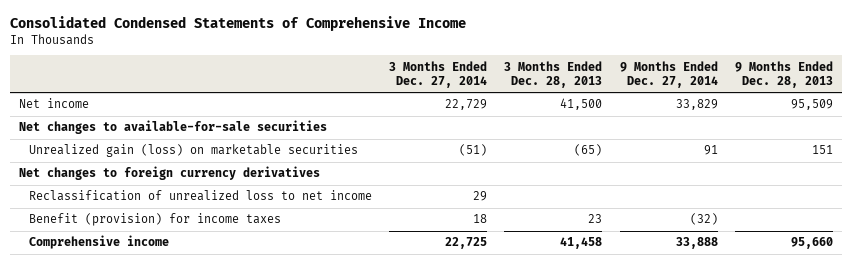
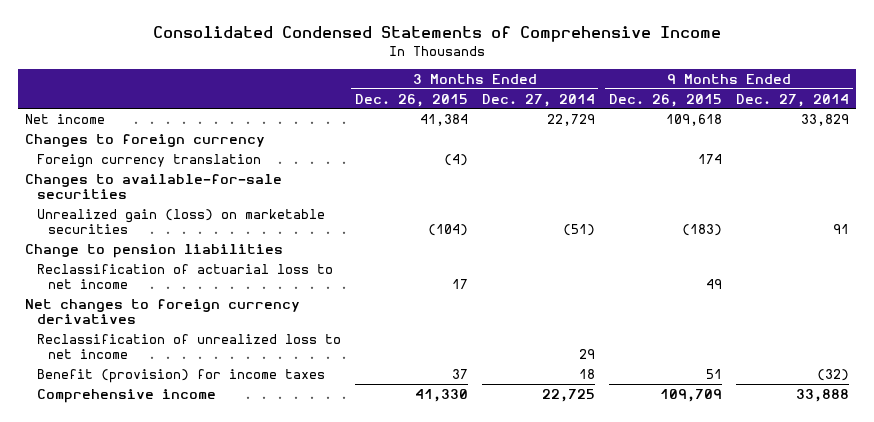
[504,60,603,89] 3 Months Ended Dec. 28, 2013 -> none
[735,60,834,89] 9 Months Ended Dec. 28, 2013 -> none
none -> [354,93,468,107] Dec. 26, 2015
none -> [608,93,722,107] Dec. 26, 2015
none -> [24,133,265,147] Changes to foreign currency
none -> [36,153,261,168] Foreign currency translation
[19,120,328,135] Net changes to available-for-sale securities -> [24,173,282,200] Changes to available-for-sale securities
none -> [24,243,283,258] Change to pension liabilities
none -> [36,263,333,290] Reclassification of actuarial loss to net income

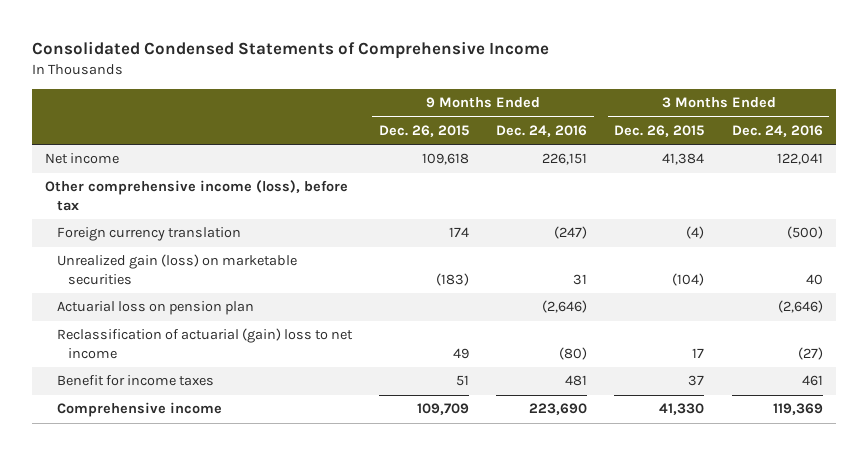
[481,93,595,107] Dec. 27, 2014 -> none
[736,93,850,107] Dec. 27, 2014 -> none
none -> [496,125,588,138] Dec. 24, 2016
none -> [731,125,823,138] Dec. 24, 2016
[24,133,265,147] Changes to foreign currency -> none
none -> [45,180,349,211] Other comprehensive income (loss), before tax
[24,173,282,200] Changes to available-for-sale securities -> none
[24,243,283,258] Change to pension liabilities -> none
[24,298,300,325] Net changes to foreign currency derivatives -> none
[36,333,341,360] Reclassification of unrealized loss to net income -> none
none -> [56,301,254,316] Actuarial loss on pension plan
[36,263,333,290] Reclassification of actuarial loss to net income -> [56,328,353,359] Reclassification of actuarial (gain) loss to net income
[36,368,325,383] Benefit (provision) for income taxes -> [56,375,214,387] Benefit for income taxes

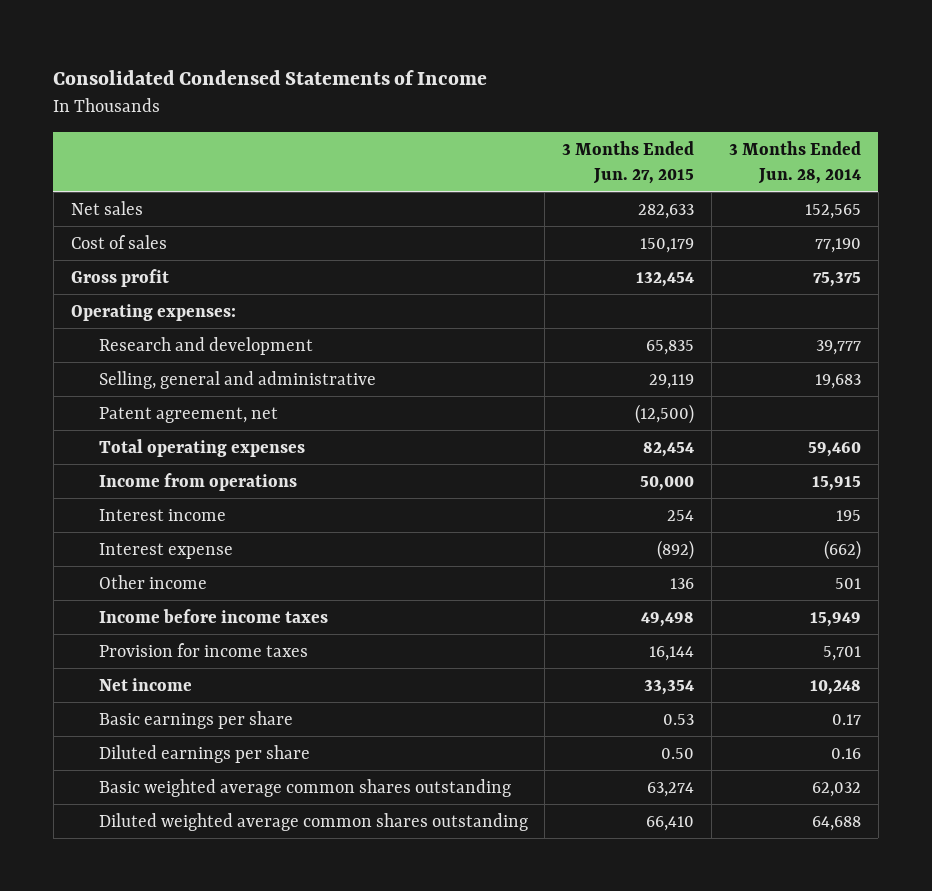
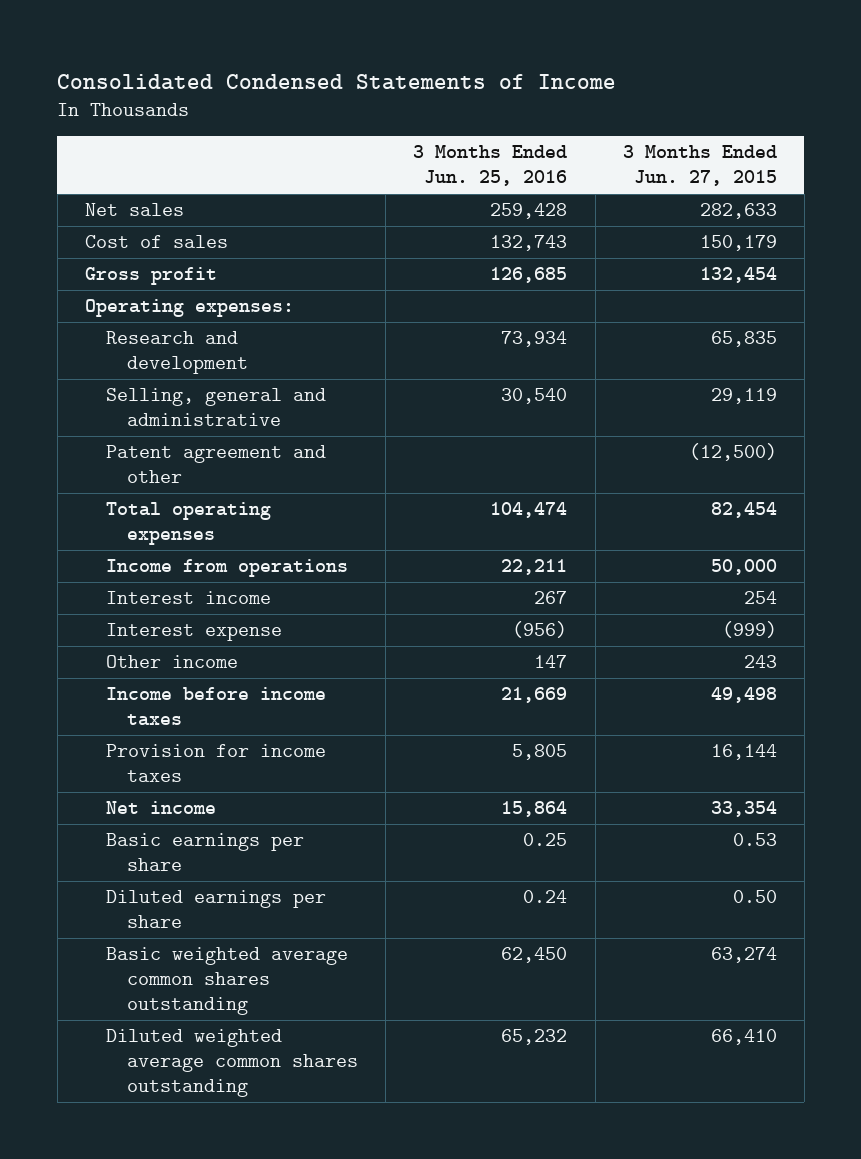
[728,140,861,185] 3 Months Ended Jun. 28, 2014 -> none
none -> [413,145,568,187] 3 Months Ended Jun. 25, 2016
[98,406,278,423] Patent agreement, net -> [106,445,327,484] Patent agreement and other
[657,539,695,560] (892) -> [721,621,777,639] (999)
[670,577,695,589] 136 -> [743,655,777,669] 243

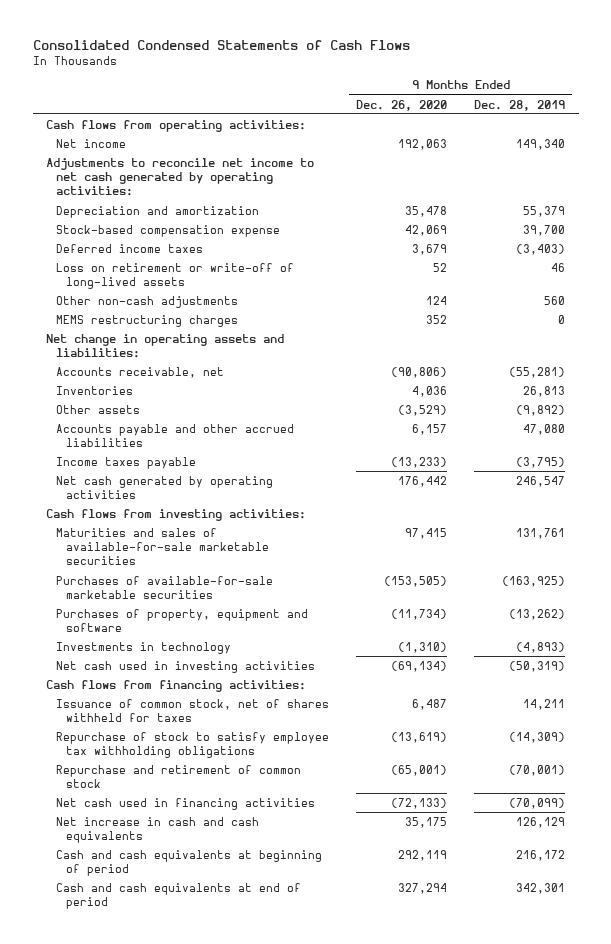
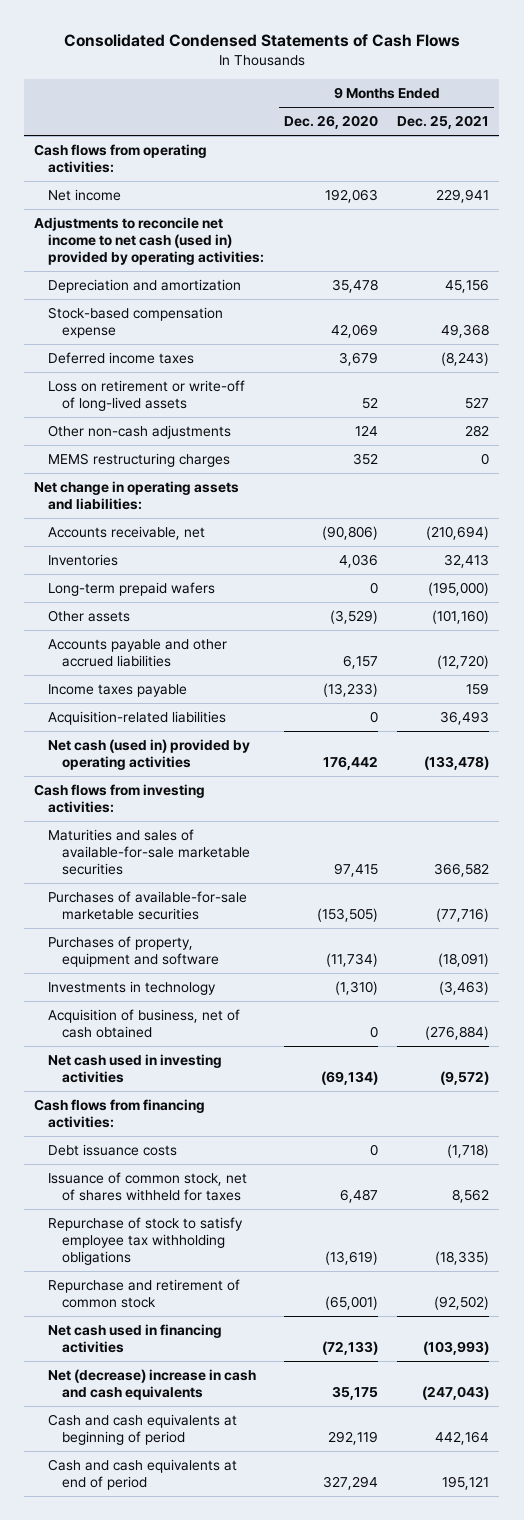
[474,99,566,111] Dec. 28, 2019 -> none
none -> [397,114,490,129] Dec. 25, 2021
[46,157,315,197] Adjustments to reconcile net income to net cash generated by operating activities: -> [34,216,265,266] Adjustments to reconcile net income to net cash (used in) provided by operating activities:
none -> [48,581,216,596] Long-term prepaid wafers
none -> [48,710,227,725] Acquisition-related liabilities
[55,475,273,500] Net cash generated by operating activities -> [48,738,251,771] Net cash (used in) provided by operating activities
none -> [48,1008,241,1039] Acquisition of business, net of cash obtained
none -> [48,1143,178,1156] Debt issuance costs
[55,816,259,844] Net increase in cash and cash equivalents -> [48,1368,257,1401] Net (decrease) increase in cash and cash equivalents

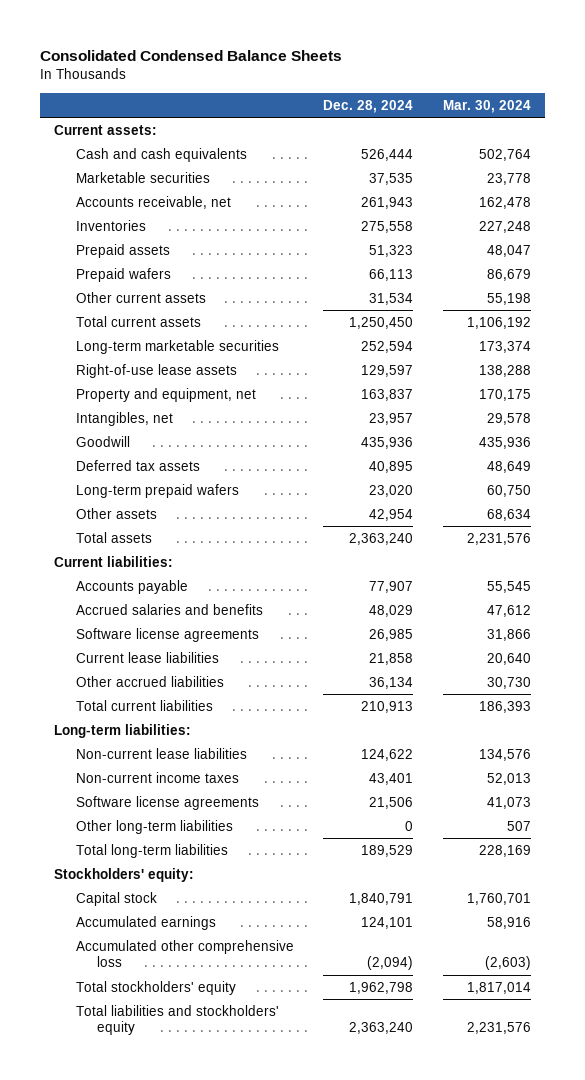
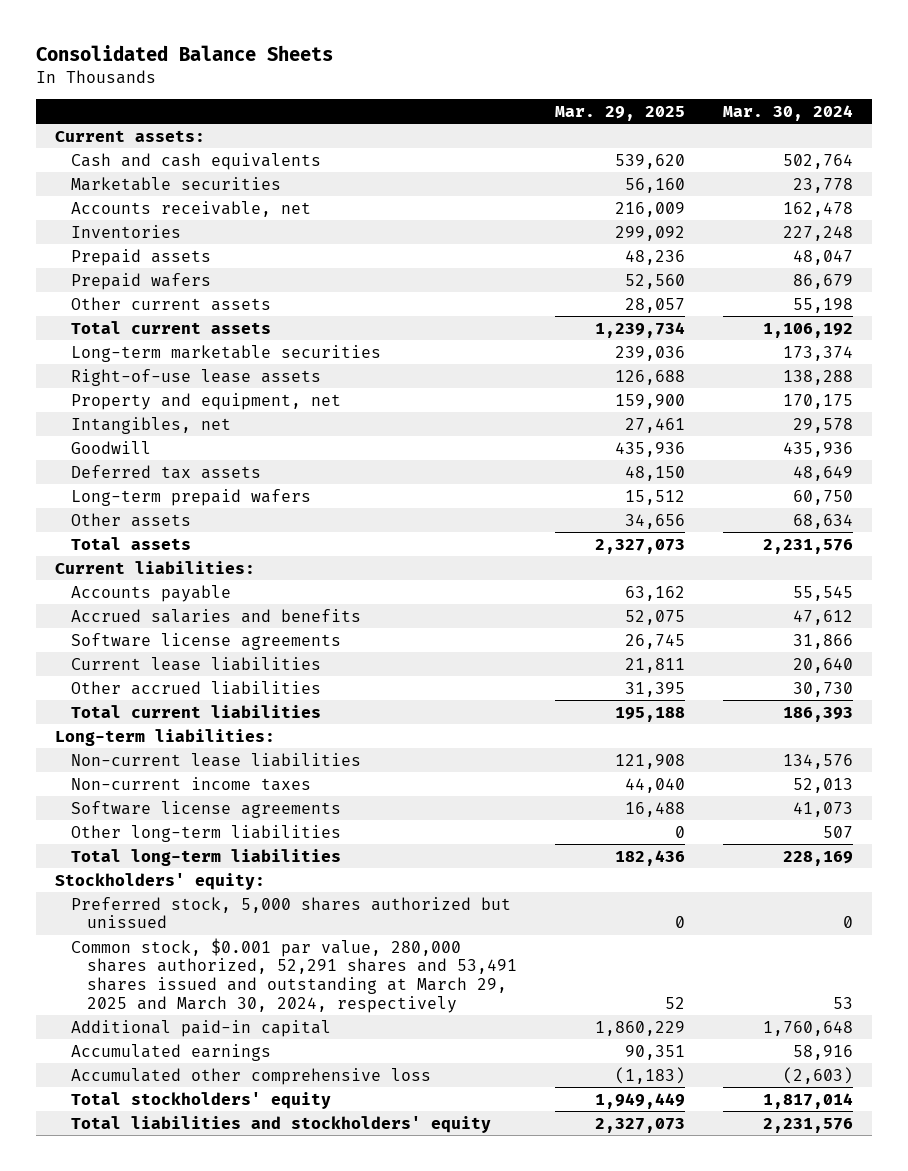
[39,49,342,61] Consolidated Condensed Balance Sheets -> [36,45,334,62] Consolidated Balance Sheets
[323,99,414,113] Dec. 28, 2024 -> none
none -> [554,105,685,121] Mar. 29, 2025
none -> [71,896,512,929] Preferred stock, 5,000 shares authorized but unissued
none -> [71,937,517,1014] Common stock, $0.001 par value, 280,000 shares authorized, 52,291 shares and 53,491 shares issued and outstanding at March 29, 2025 and March 30, 2024, respectively
[75,891,157,906] Capital stock -> [71,1019,332,1037] Additional paid-in capital
[466,892,531,905] 1,760,701 -> [763,1020,854,1036] 1,760,648

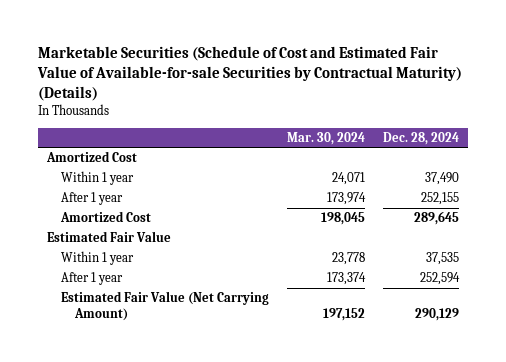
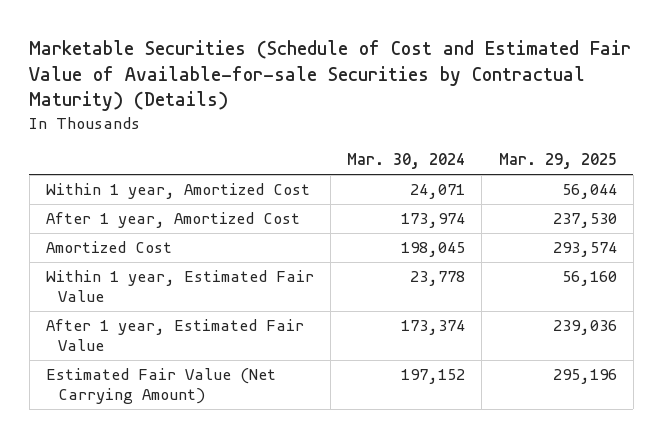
[382,131,459,145] Dec. 28, 2024 -> none
none -> [498,153,617,170] Mar. 29, 2025
[45,151,137,163] Amortized Cost -> none
[60,171,134,186] Within 1 year -> [46,183,311,200] Within 1 year, Amortized Cost
[60,192,123,206] After 1 year -> [46,212,301,229] After 1 year, Amortized Cost
[46,231,171,243] Estimated Fair Value -> none
[60,251,134,266] Within 1 year -> [46,270,315,302] Within 1 year, Estimated Fair Value
[60,272,123,286] After 1 year -> [46,319,305,351] After 1 year, Estimated Fair Value

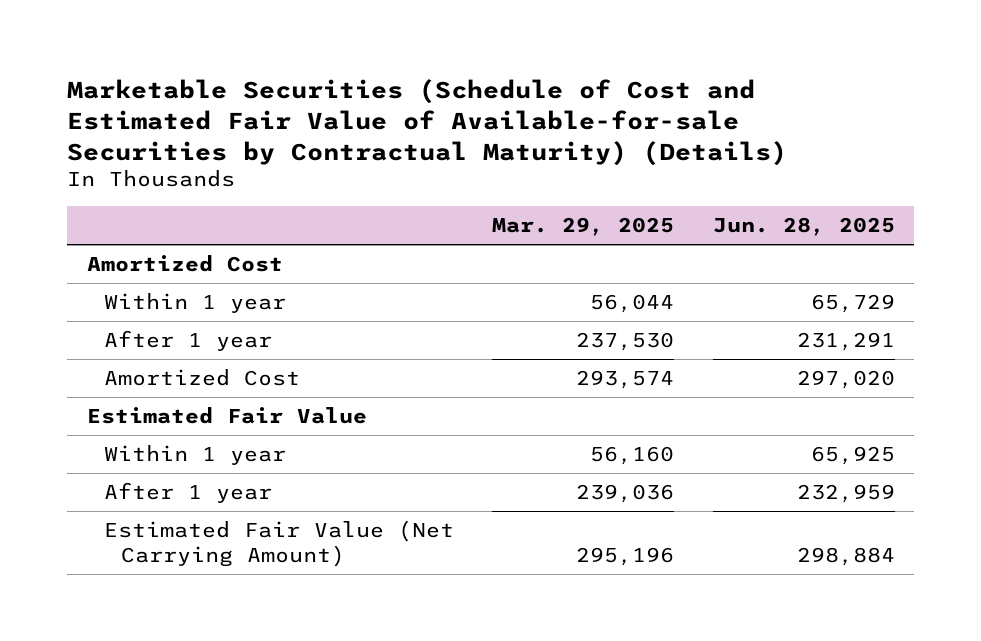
[347,153,466,170] Mar. 30, 2024 -> none
none -> [712,217,895,237] Jun. 28, 2025
none -> [86,254,283,272] Amortized Cost
[46,183,311,200] Within 1 year, Amortized Cost -> [103,292,286,313] Within 1 year
[46,212,301,229] After 1 year, Amortized Cost -> [103,329,272,351] After 1 year
none -> [86,406,367,424] Estimated Fair Value
[46,270,315,302] Within 1 year, Estimated Fair Value -> [103,444,286,465] Within 1 year
[46,319,305,351] After 1 year, Estimated Fair Value -> [103,481,272,503] After 1 year

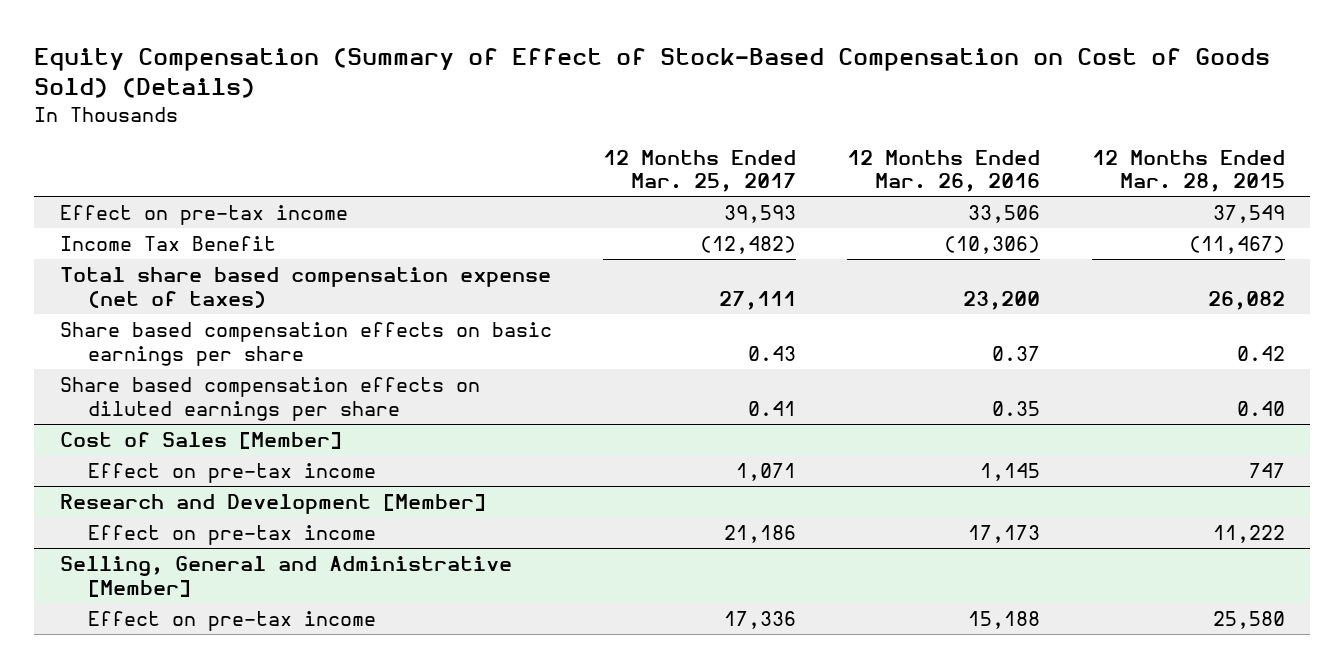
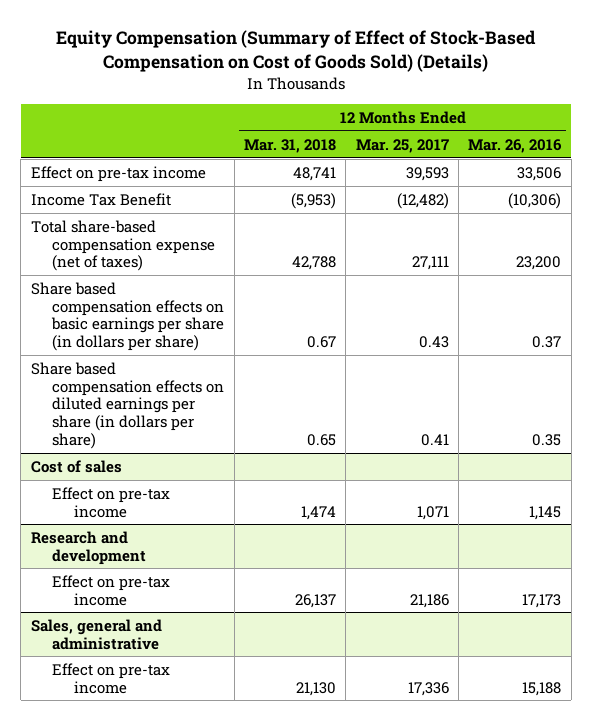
[1091,149,1285,193] 12 Months Ended Mar. 28, 2015 -> none
none -> [243,138,336,153] Mar. 31, 2018
[59,267,551,308] Total share based compensation expense (net of taxes) -> [30,219,216,272] Total share-based compensation expense (net of taxes)
[59,322,552,366] Share based compensation effects on basic earnings per share -> [30,281,225,351] Share based compensation effects on basic earnings per share (in dollars per share)
[59,377,480,421] Share based compensation effects on diluted earnings per share -> [30,361,225,449] Share based compensation effects on diluted earnings per share (in dollars per share)
[59,432,342,450] Cost of Sales [Member] -> [30,459,122,473] Cost of sales
[59,494,486,515] Research and Development [Member] -> [30,530,147,565] Research and development
[59,556,512,597] Selling, General and Administrative [Member] -> [30,618,162,650] Sales, general and administrative

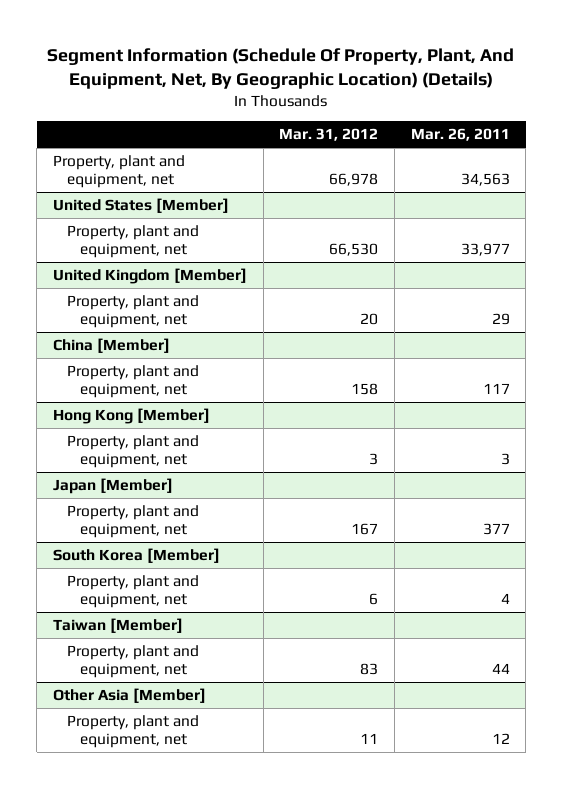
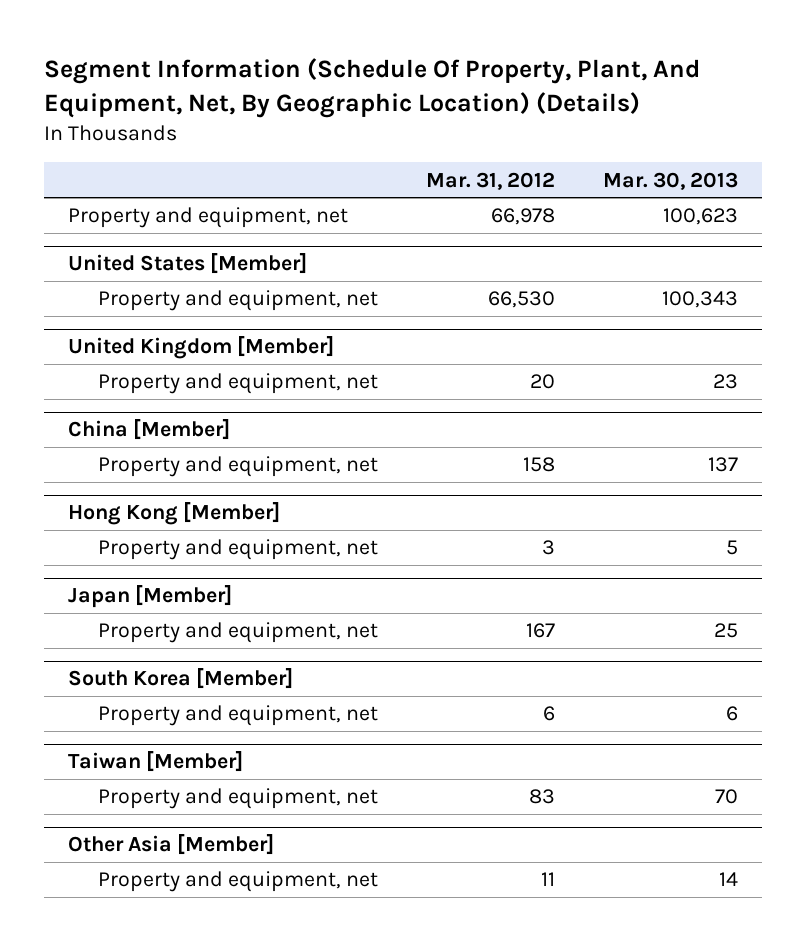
[410,128,510,142] Mar. 26, 2011 -> none
none -> [603,171,739,190] Mar. 30, 2013
[53,155,186,189] Property, plant and equipment, net -> [67,207,348,229] Property and equipment, net
[66,225,199,259] Property, plant and equipment, net -> [98,290,379,312] Property and equipment, net
[66,295,199,329] Property, plant and equipment, net -> [98,373,379,395] Property and equipment, net
[66,365,199,399] Property, plant and equipment, net -> [98,456,379,478] Property and equipment, net
[66,435,199,469] Property, plant and equipment, net -> [98,539,379,561] Property and equipment, net
[66,505,199,539] Property, plant and equipment, net -> [98,622,379,644] Property and equipment, net
[66,575,199,609] Property, plant and equipment, net -> [98,705,379,727] Property and equipment, net
[66,645,199,679] Property, plant and equipment, net -> [98,788,379,810] Property and equipment, net
[66,715,199,749] Property, plant and equipment, net -> [98,871,379,893] Property and equipment, net

